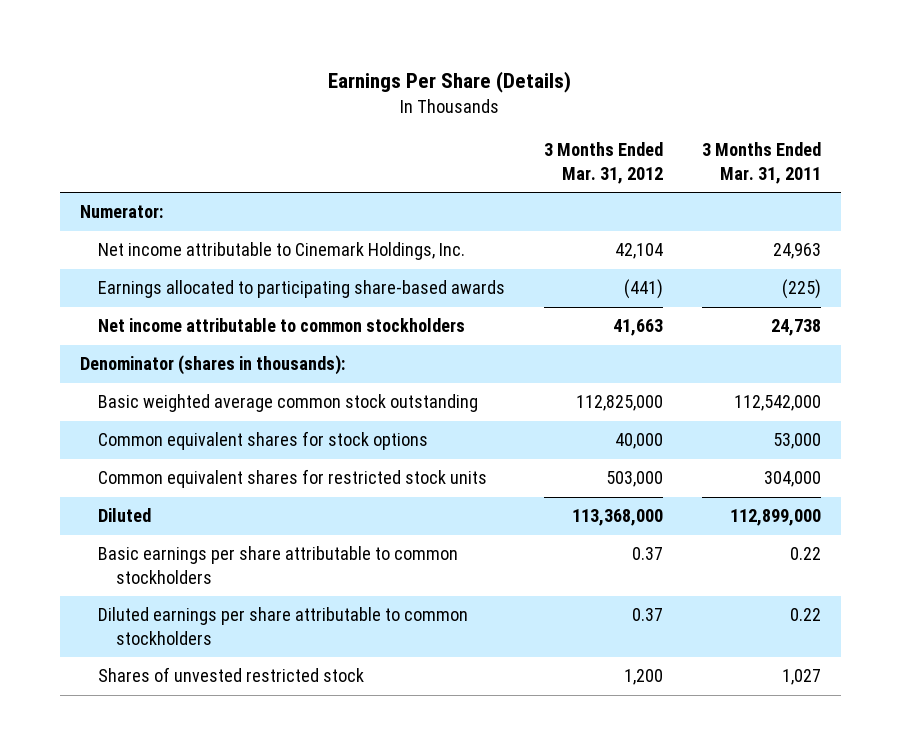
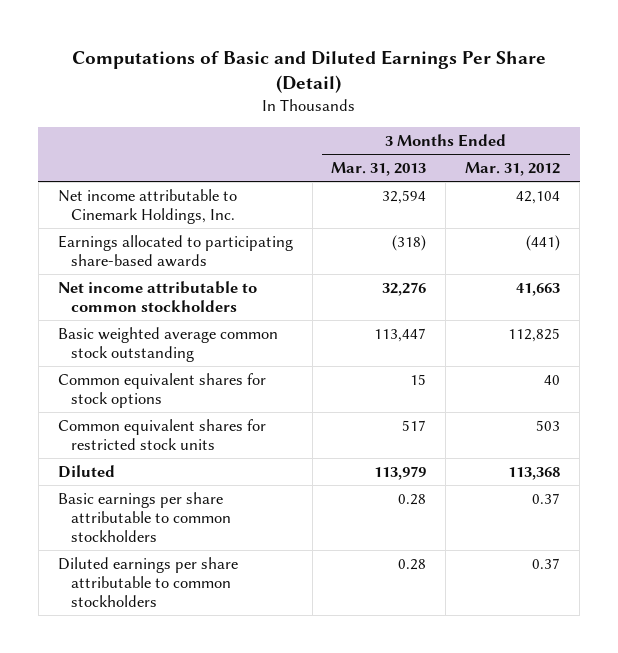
[328,71,572,94] Earnings Per Share (Details) -> [71,49,546,93] Computations of Basic and Diluted Earnings Per Share (Detail)
[702,142,822,184] 3 Months Ended Mar. 31, 2011 -> none
none -> [331,161,427,176] Mar. 31, 2013
[79,205,163,219] Numerator: -> none
[79,355,345,376] Denominator (shares in thousands): -> none
[576,395,664,412] 112,825,000 -> [508,327,561,342] 112,825
[615,433,664,450] 40,000 -> [544,374,561,385] 40
[606,471,664,488] 503,000 -> [536,419,561,431] 503
[572,509,664,527] 113,368,000 -> [508,466,561,480] 113,368
[97,667,364,683] Shares of unvested restricted stock -> none

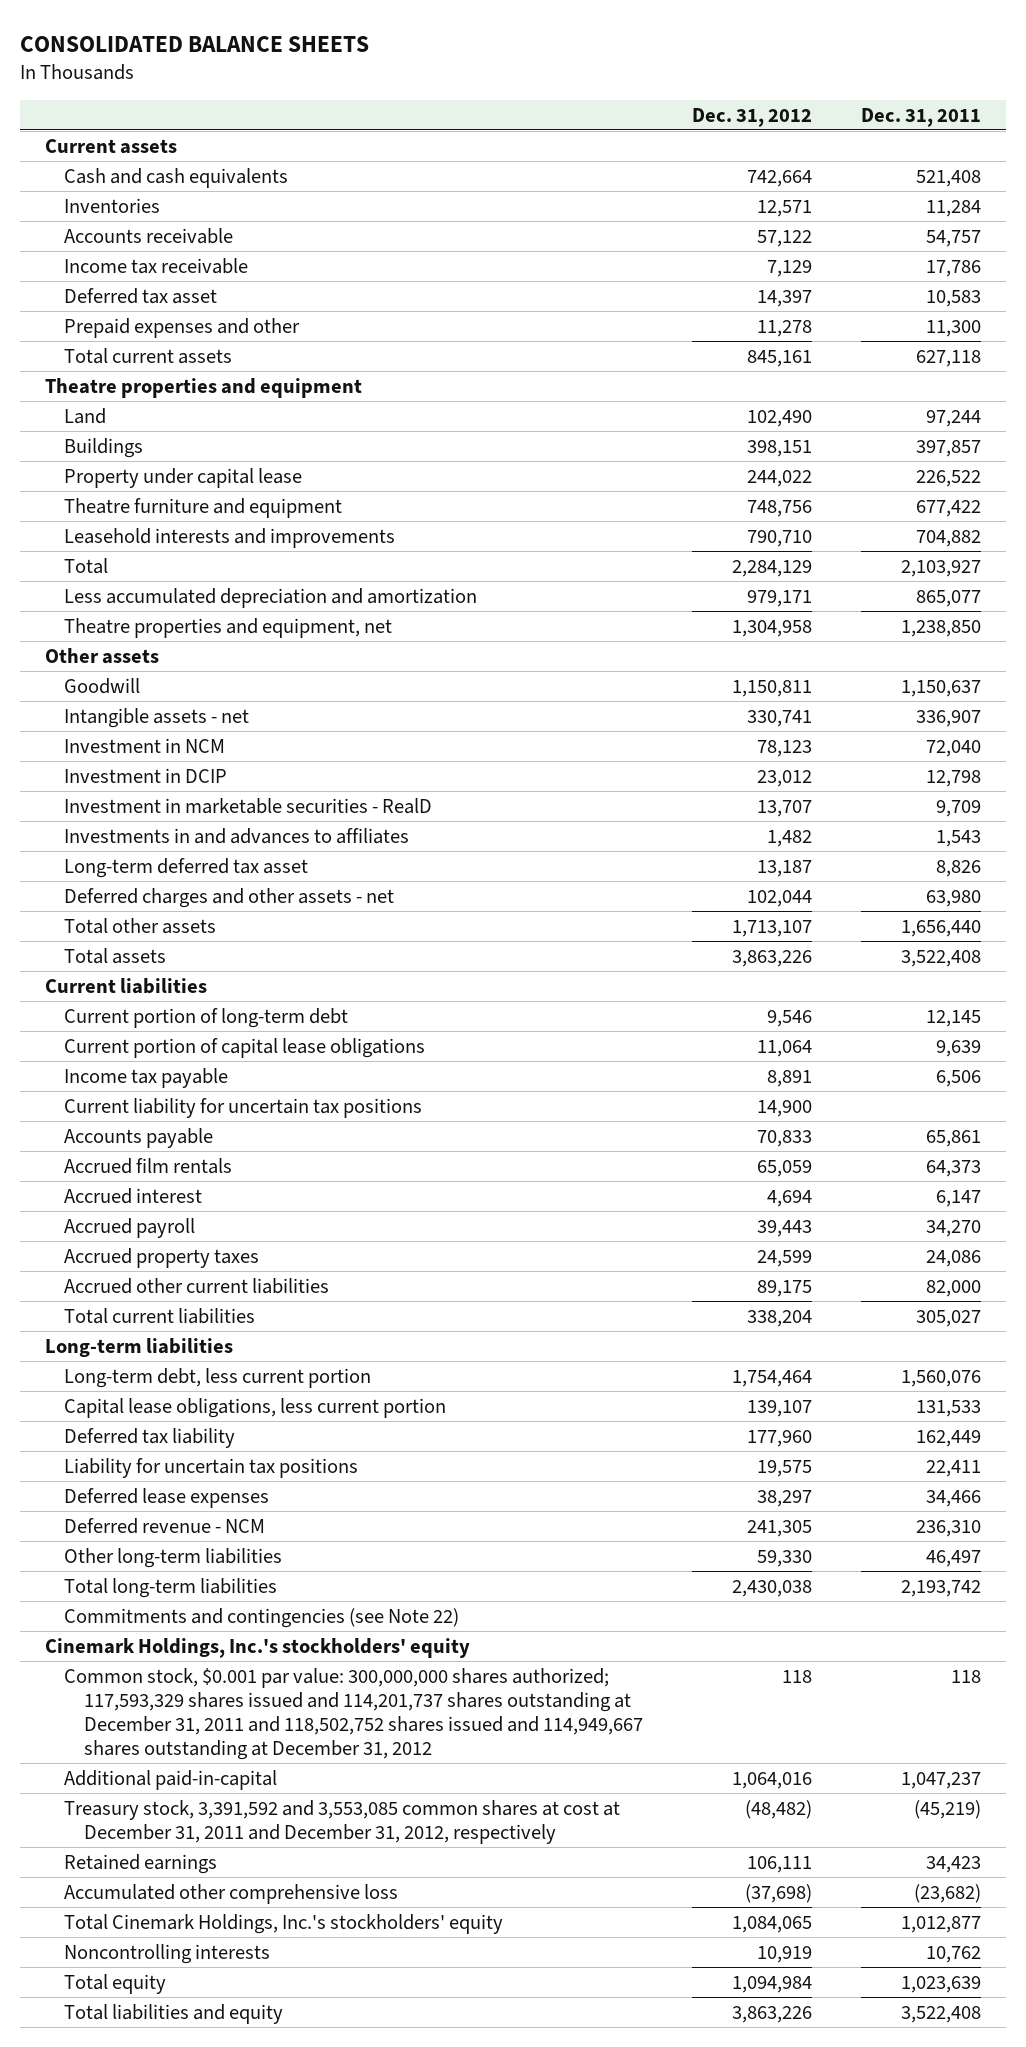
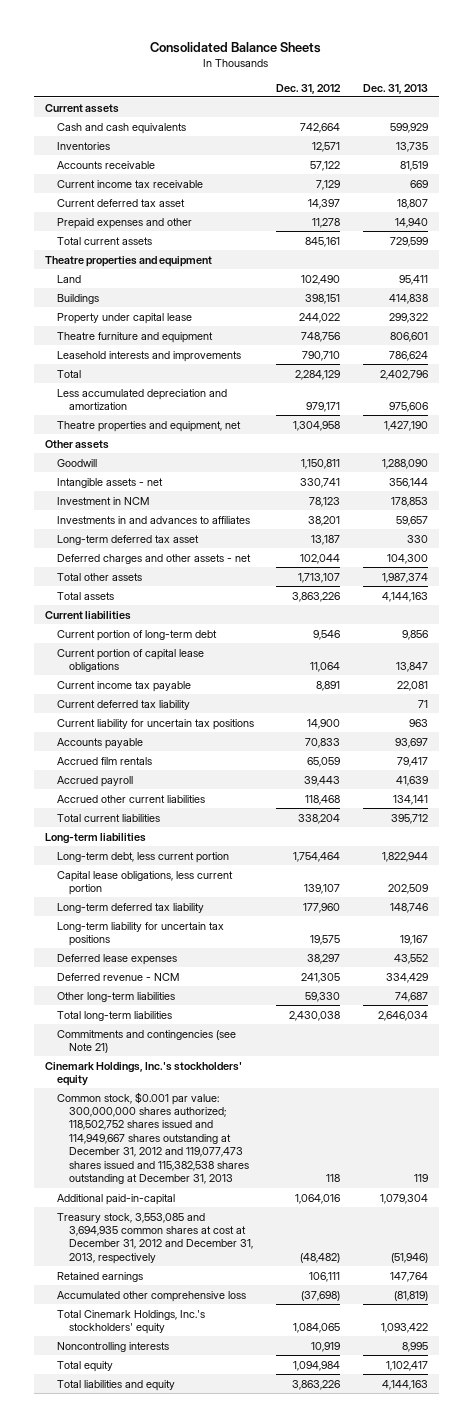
[19,35,369,52] CONSOLIDATED BALANCE SHEETS -> [150,41,322,53] Consolidated Balance Sheets
[861,107,982,127] Dec. 31, 2011 -> none
none -> [362,83,428,94] Dec. 31, 2013
[64,257,249,274] Income tax receivable -> [57,179,204,188] Current income tax receivable
[64,287,218,304] Deferred tax asset -> [57,198,186,207] Current deferred tax asset
[64,767,228,783] Investment in DCIP -> none
[64,797,433,814] Investment in marketable securities - RealD -> none
[766,829,812,847] 1,482 -> [308,515,341,526] 38,201
[64,1067,229,1088] Income tax payable -> [57,680,192,692] Current income tax payable
none -> [57,699,191,710] Current deferred tax liability
[64,1187,203,1204] Accrued interest -> none
[64,1247,260,1268] Accrued property taxes -> none
[756,1279,812,1297] 89,175 -> [305,794,341,805] 118,468
[64,1427,236,1448] Deferred tax liability -> [57,902,205,913] Long-term deferred tax liability
[64,1457,359,1478] Liability for uncertain tax positions -> [57,921,225,946] Long-term liability for uncertain tax positions
[64,1607,460,1628] Commitments and contingencies (see Note 22) -> [57,1029,237,1053] Commitments and contingencies (see Note 21)
[64,1667,643,1761] Common stock, $0.001 par value: 300,000,000 shares authorized; 117,593,329 shares issued and 114,201,737 shares outstanding at December 31, 2011 and 118,502,752 shares issued and 114,949,667 shares outstanding at December 31, 2012 -> [57,1091,250,1185] Common stock, $0.001 par value: 300,000,000 shares authorized; 118,502,752 shares issued and 114,949,667 shares outstanding at December 31, 2012 and 119,077,473 shares issued and 115,382,538 shares outstanding at December 31, 2013
[64,1799,621,1844] Treasury stock, 3,391,592 and 3,553,085 common shares at cost at December 31, 2011 and December 31, 2012, respectively -> [57,1212,254,1264] Treasury stock, 3,553,085 and 3,694,935 common shares at cost at December 31, 2012 and December 31, 2013, respectively

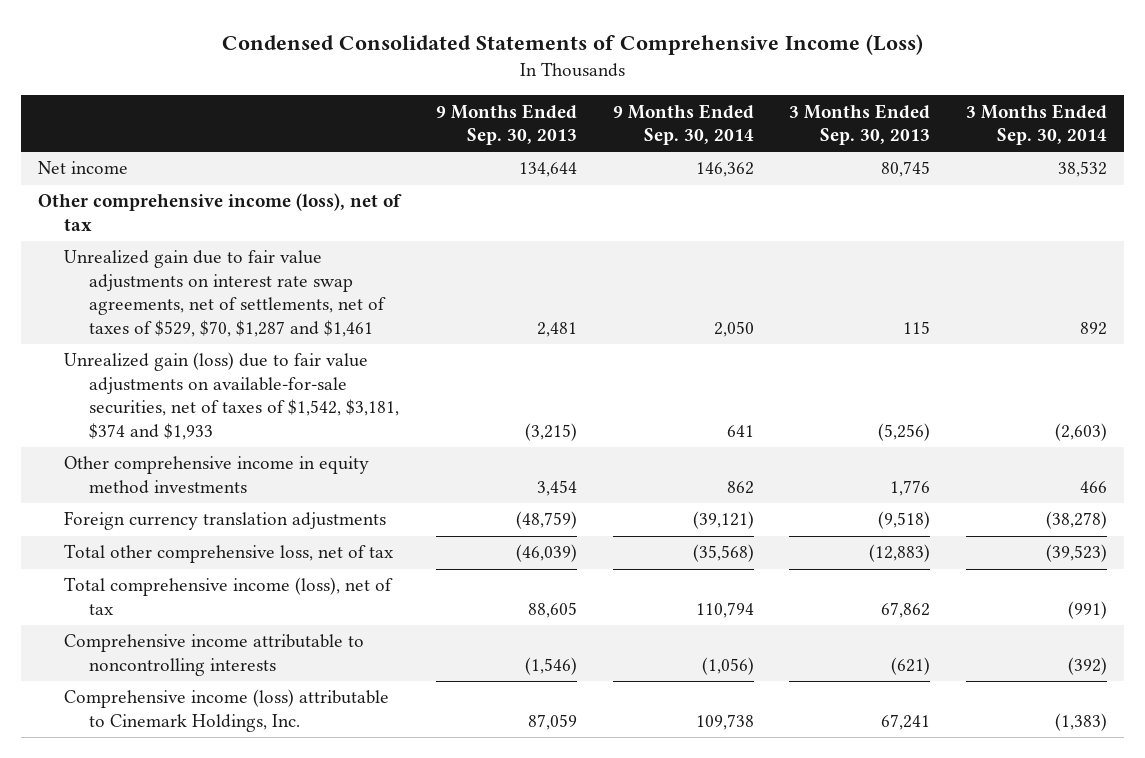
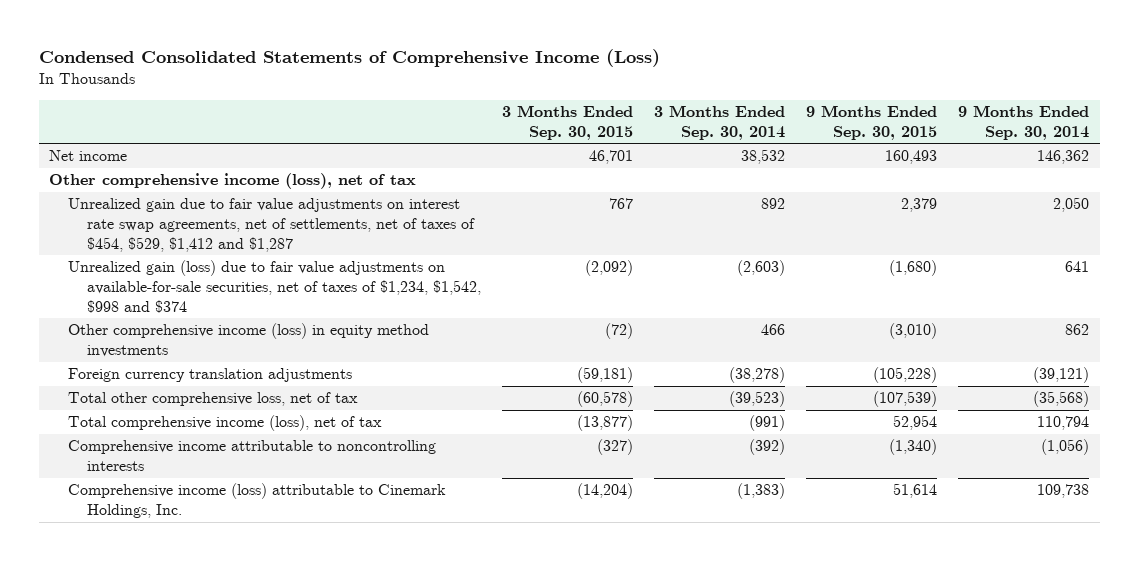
[435,103,577,145] 9 Months Ended Sep. 30, 2013 -> none
[789,103,931,145] 3 Months Ended Sep. 30, 2013 -> none
none -> [502,105,634,140] 3 Months Ended Sep. 30, 2015
none -> [806,105,938,140] 9 Months Ended Sep. 30, 2015
[63,250,386,337] Unrealized gain due to fair value adjustments on interest rate swap agreements, net of settlements, net of taxes of $529, $70, $1,287 and $1,461 -> [68,198,476,252] Unrealized gain due to fair value adjustments on interest rate swap agreements, net of settlements, net of taxes of $454, $529, $1,412 and $1,287
[63,352,399,440] Unrealized gain (loss) due to fair value adjustments on available-for-sale securities, net of taxes of $1,542, $3,181, $374 and $1,933 -> [68,260,482,313] Unrealized gain (loss) due to fair value adjustments on available-for-sale securities, net of taxes of $1,234, $1,542, $998 and $374
[63,456,369,494] Other comprehensive income in equity method investments -> [68,323,430,358] Other comprehensive income (loss) in equity method investments

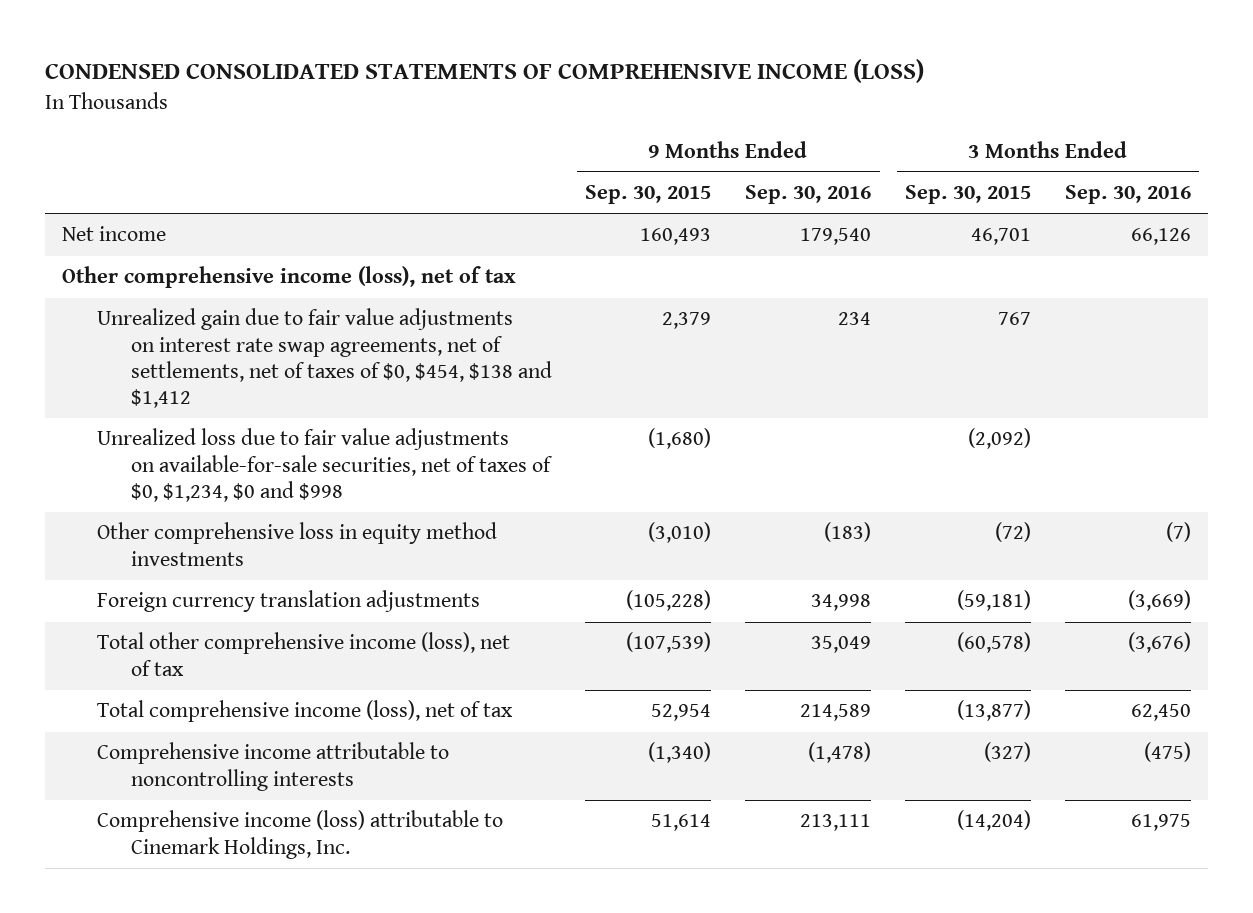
[38,48,660,67] Condensed Consolidated Statements of Comprehensive Income (Loss) -> [45,59,925,84] CONDENSED CONSOLIDATED STATEMENTS OF COMPREHENSIVE INCOME (LOSS)
[654,105,786,140] 3 Months Ended Sep. 30, 2014 -> none
[958,105,1090,140] 9 Months Ended Sep. 30, 2014 -> none
none -> [745,185,872,205] Sep. 30, 2016
none -> [1064,185,1191,205] Sep. 30, 2016
[68,198,476,252] Unrealized gain due to fair value adjustments on interest rate swap agreements, net of settlements, net of taxes of $454, $529, $1,412 and $1,287 -> [96,308,552,408] Unrealized gain due to fair value adjustments on interest rate swap agreements, net of settlements, net of taxes of $0, $454, $138 and $1,412
[68,260,482,313] Unrealized gain (loss) due to fair value adjustments on available-for-sale securities, net of taxes of $1,234, $1,542, $998 and $374 -> [96,428,553,502] Unrealized loss due to fair value adjustments on available-for-sale securities, net of taxes of $0, $1,234, $0 and $998
[68,323,430,358] Other comprehensive income (loss) in equity method investments -> [96,522,497,566] Other comprehensive loss in equity method investments
[68,392,359,407] Total other comprehensive loss, net of tax -> [96,632,510,676] Total other comprehensive income (loss), net of tax

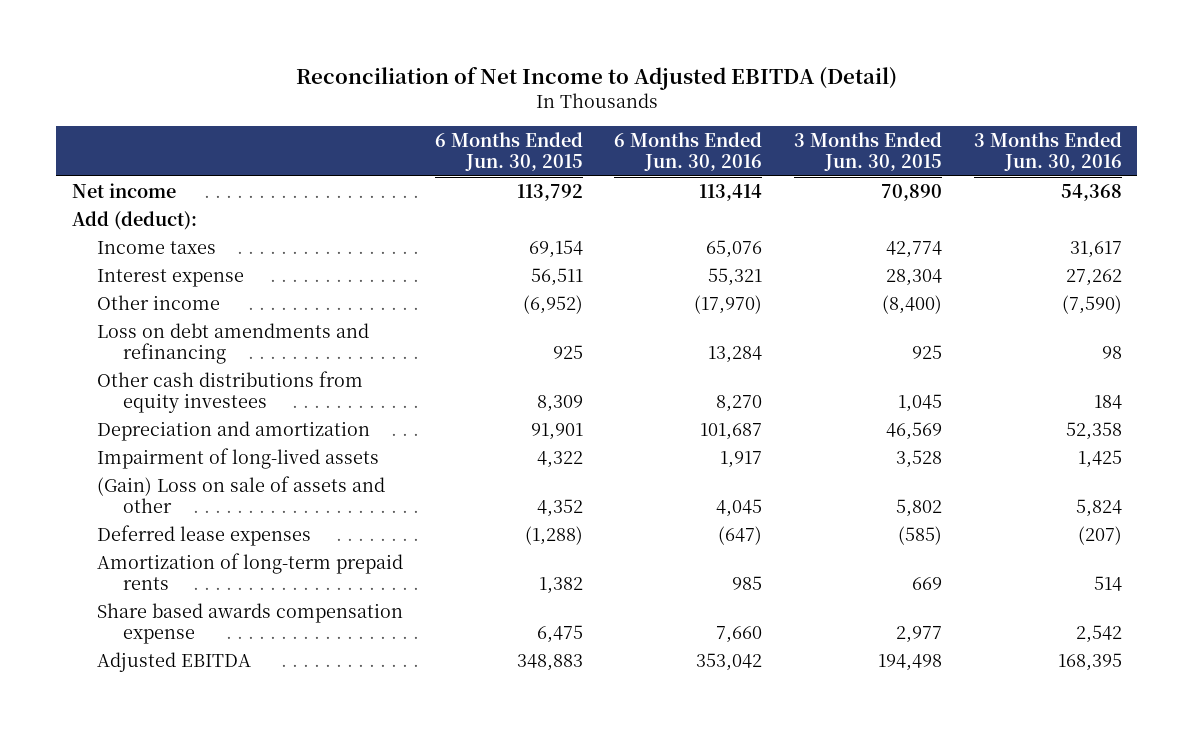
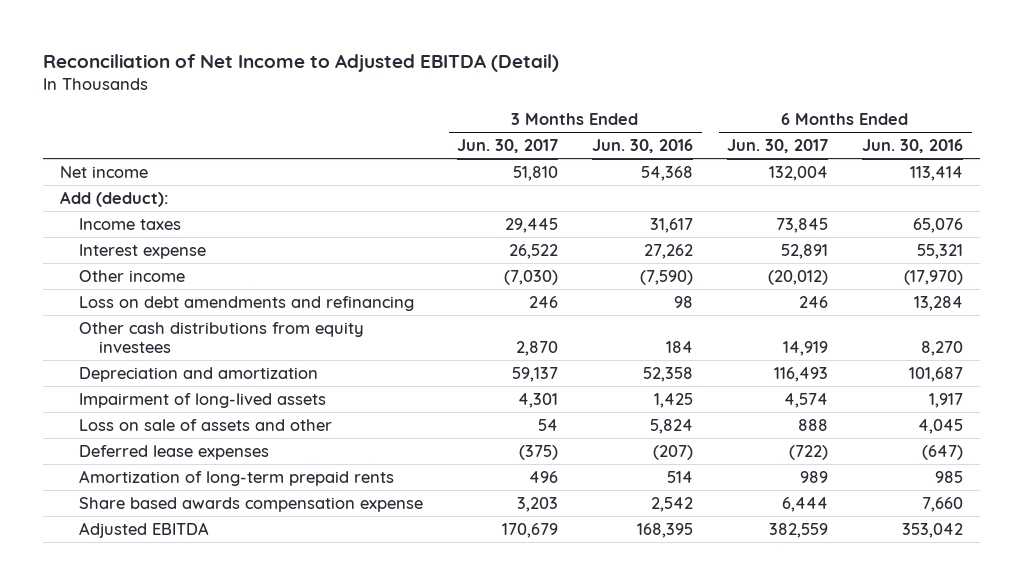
[434,131,583,172] 6 Months Ended Jun. 30, 2015 -> none
[794,131,943,172] 3 Months Ended Jun. 30, 2015 -> none
none -> [457,139,559,154] Jun. 30, 2017
none -> [727,139,829,154] Jun. 30, 2017
[97,475,386,513] (Gain) Loss on sale of assets and other -> [79,418,333,431] Loss on sale of assets and other

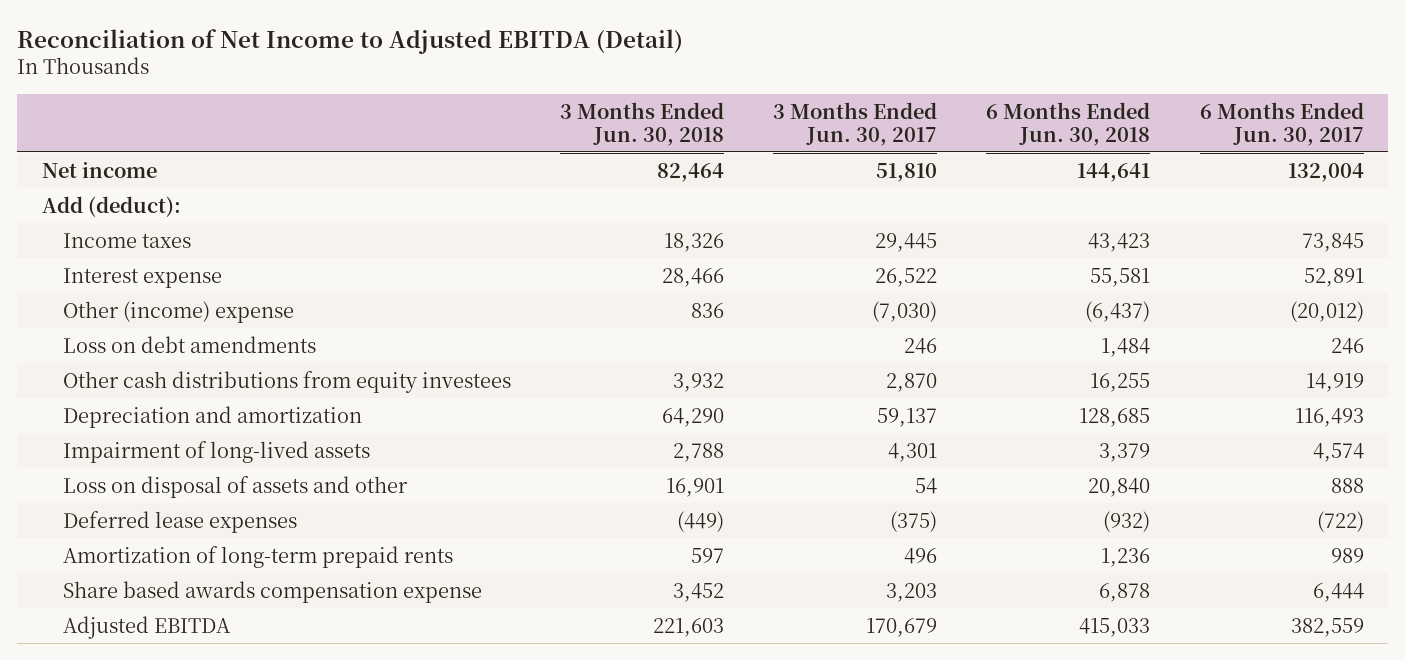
[592,139,694,154] Jun. 30, 2016 -> none
[862,139,964,154] Jun. 30, 2016 -> none
none -> [560,101,725,146] 3 Months Ended Jun. 30, 2018
none -> [986,101,1151,146] 6 Months Ended Jun. 30, 2018
[79,269,186,282] Other income -> [63,300,295,323] Other (income) expense
[79,295,415,311] Loss on debt amendments and refinancing -> [63,335,317,353] Loss on debt amendments
[79,418,333,431] Loss on sale of assets and other -> [63,475,409,498] Loss on disposal of assets and other

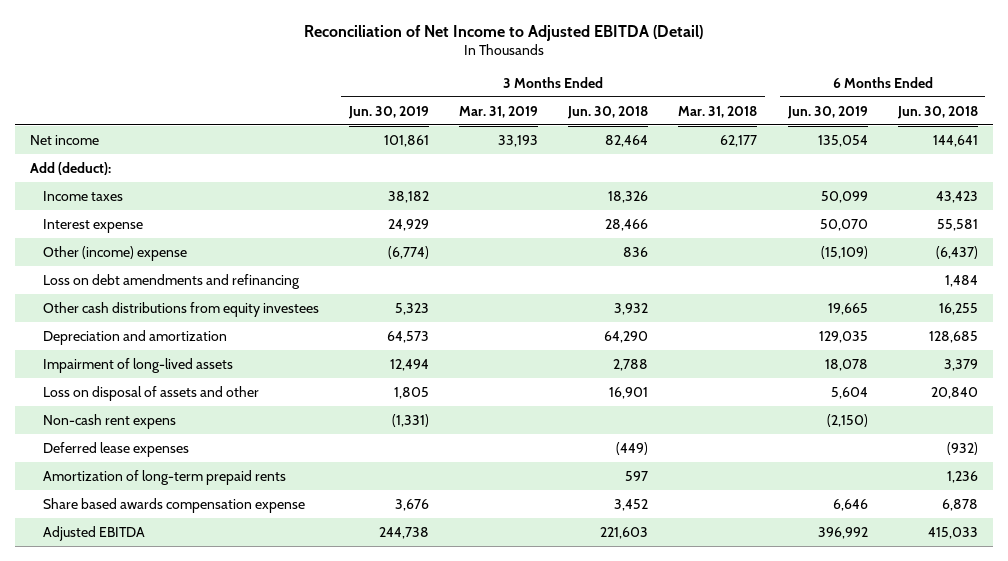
[773,101,938,146] 3 Months Ended Jun. 30, 2017 -> none
[1199,101,1364,146] 6 Months Ended Jun. 30, 2017 -> none
none -> [347,105,429,119] Jun. 30, 2019
none -> [459,105,539,118] Mar. 31, 2019
none -> [678,105,758,118] Mar. 31, 2018
none -> [786,105,868,119] Jun. 30, 2019
[63,335,317,353] Loss on debt amendments -> [42,273,300,289] Loss on debt amendments and refinancing
none -> [42,413,176,429] Non-cash rent expens

